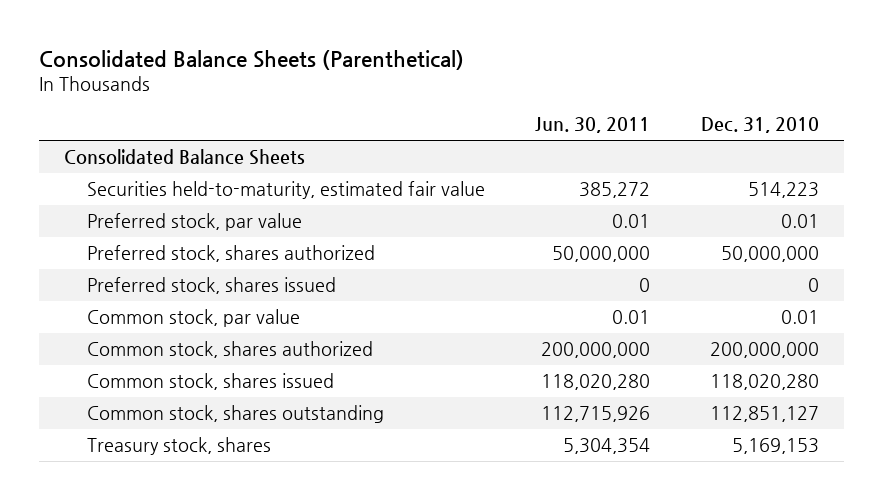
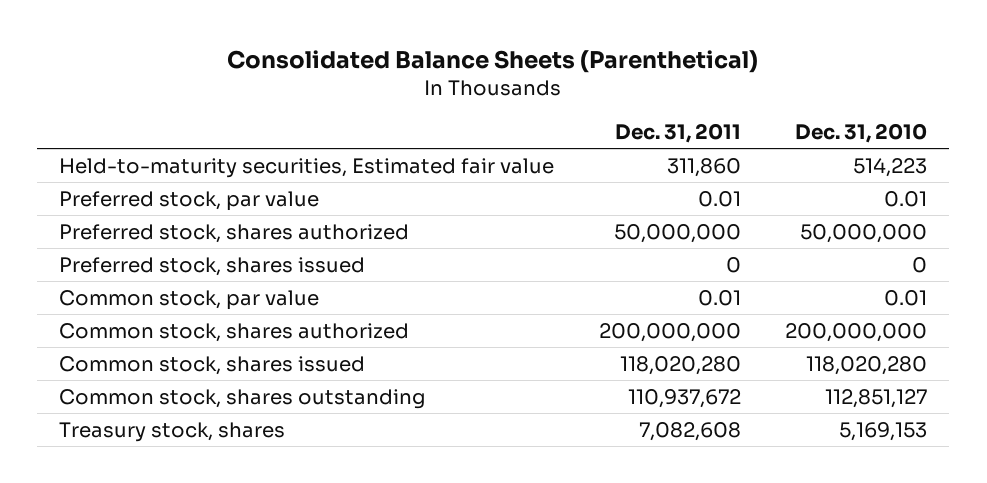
[535,117,651,134] Jun. 30, 2011 -> none
none -> [614,123,741,144] Dec. 31, 2011
[63,149,305,166] Consolidated Balance Sheets -> none
[86,181,485,200] Securities held-to-maturity, estimated fair value -> [59,157,555,178] Held-to-maturity securities, Estimated fair value

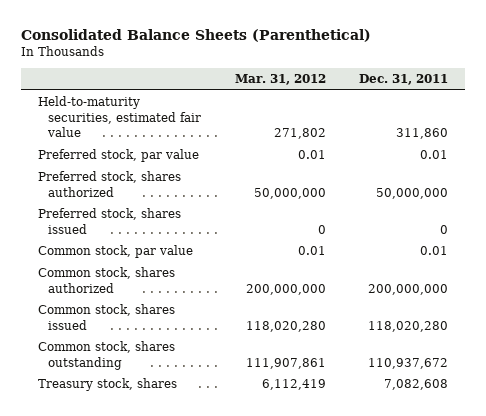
[795,123,928,144] Dec. 31, 2010 -> none
none -> [234,74,326,86] Mar. 31, 2012
[59,157,555,178] Held-to-maturity securities, Estimated fair value -> [38,96,202,138] Held-to-maturity securities, estimated fair value

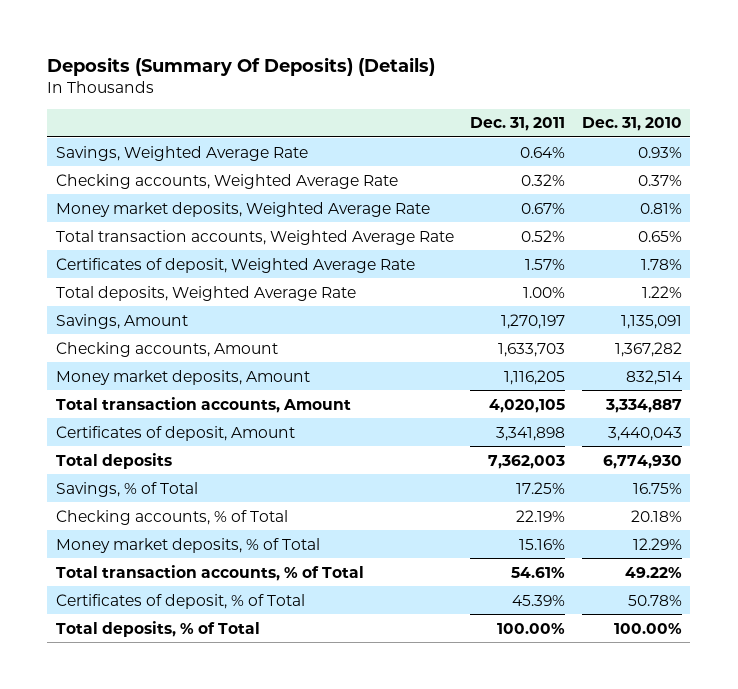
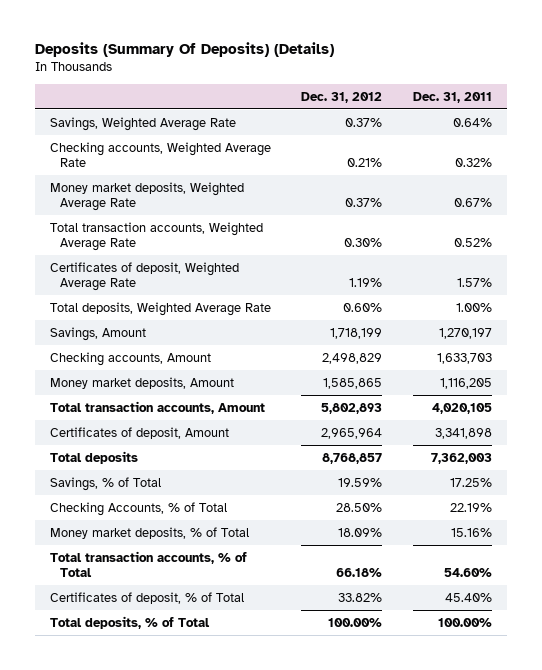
[581,117,682,132] Dec. 31, 2010 -> none
none -> [301,91,383,103] Dec. 31, 2012
[55,509,288,525] Checking accounts, % of Total -> [50,501,228,516] Checking Accounts, % of Total
[511,566,566,578] 54.61% -> [443,567,492,577] 54.60%
[512,594,566,606] 45.39% -> [444,592,492,602] 45.40%

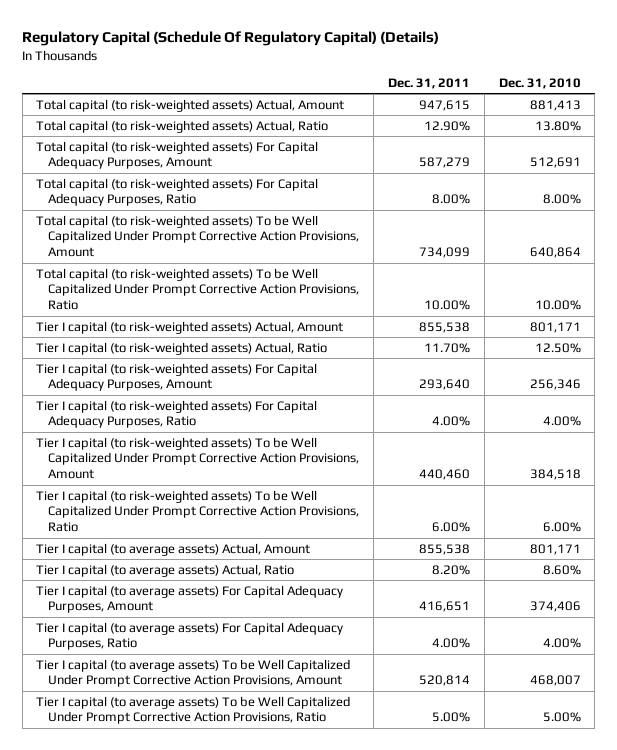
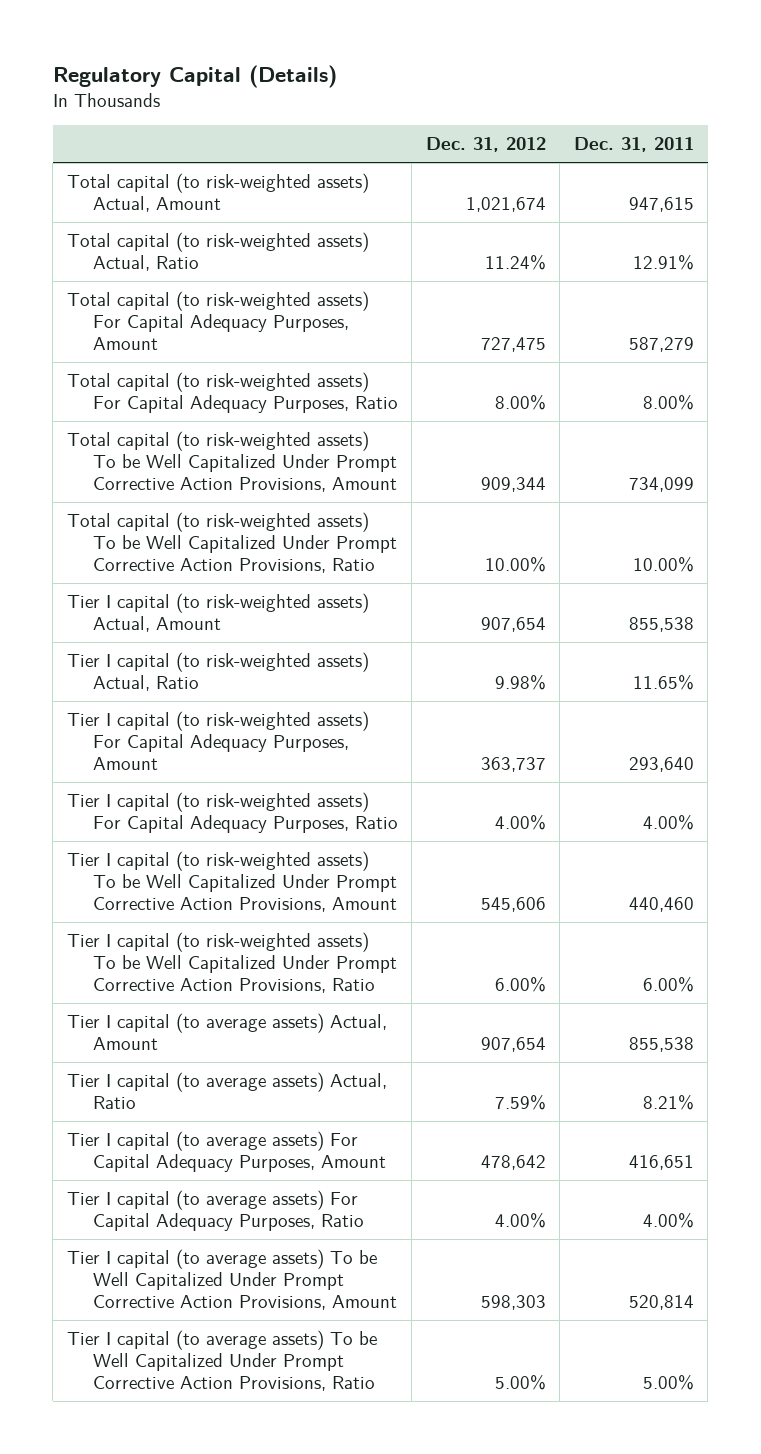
[22,31,440,47] Regulatory Capital (Schedule Of Regulatory Capital) (Details) -> [52,64,337,88] Regulatory Capital (Details)
[498,78,581,90] Dec. 31, 2010 -> none
none -> [425,137,546,153] Dec. 31, 2012
[423,120,470,131] 12.90% -> [632,254,694,271] 12.91%
[423,342,470,353] 11.70% -> [632,674,694,691] 11.65%
[431,564,470,575] 8.20% -> [642,1094,694,1111] 8.21%

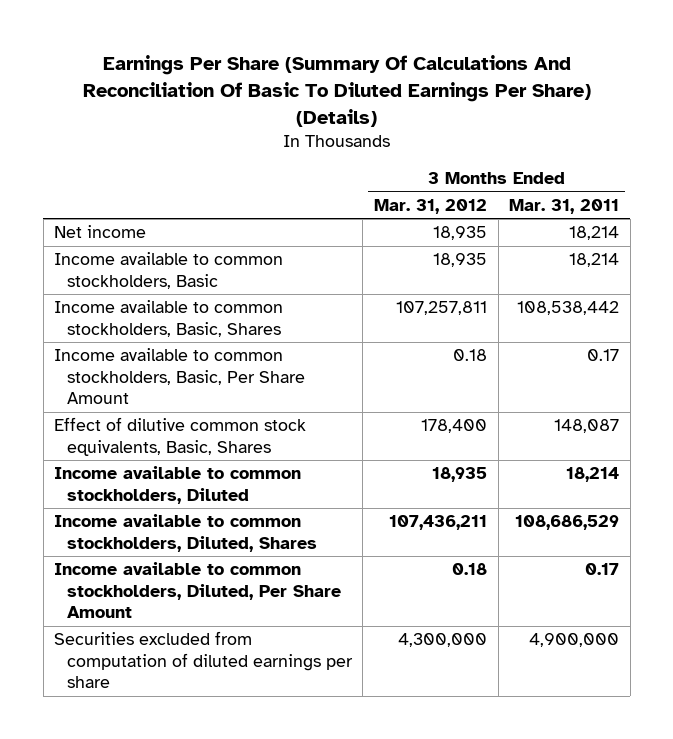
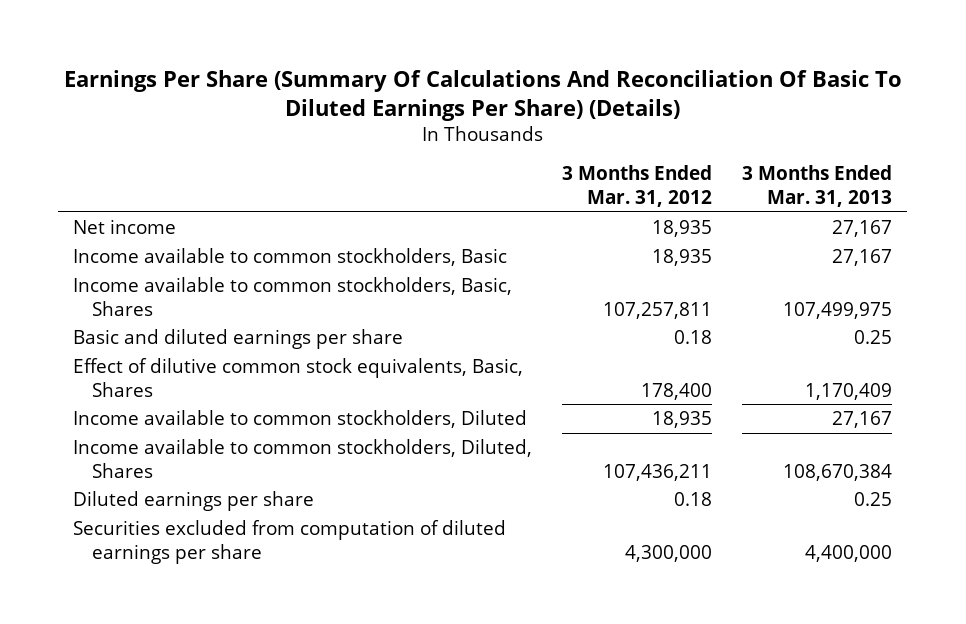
[509,198,620,214] Mar. 31, 2011 -> none
none -> [742,165,893,207] 3 Months Ended Mar. 31, 2013
[54,348,305,405] Income available to common stockholders, Basic, Per Share Amount -> [73,329,404,350] Basic and diluted earnings per share
[54,562,341,619] Income available to common stockholders, Diluted, Per Share Amount -> [73,491,315,512] Diluted earnings per share

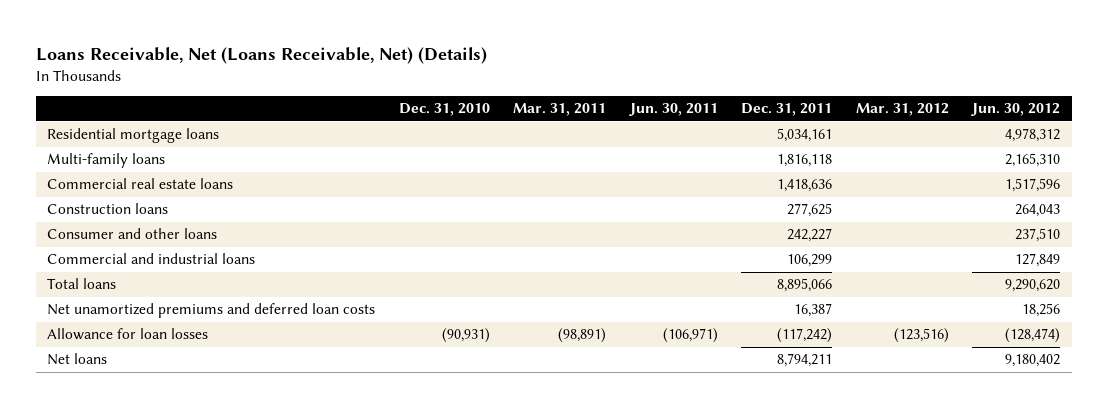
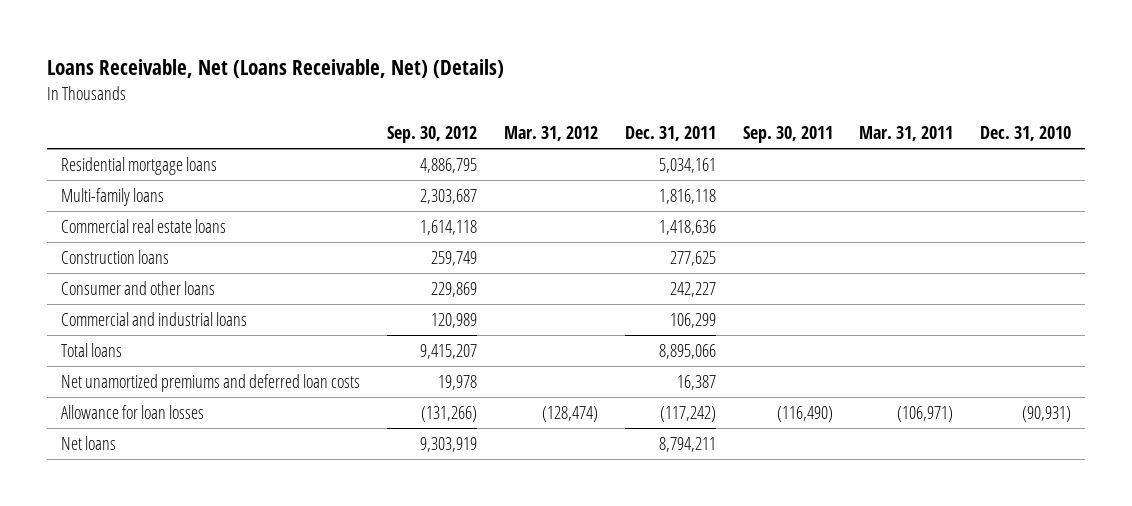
[628,103,718,117] Jun. 30, 2011 -> none
[970,103,1060,117] Jun. 30, 2012 -> none
none -> [386,126,477,144] Sep. 30, 2012
none -> [742,126,833,144] Sep. 30, 2011
[558,328,607,344] (98,891) -> [897,405,954,422] (106,971)
[893,328,949,344] (123,516) -> [541,405,598,422] (128,474)

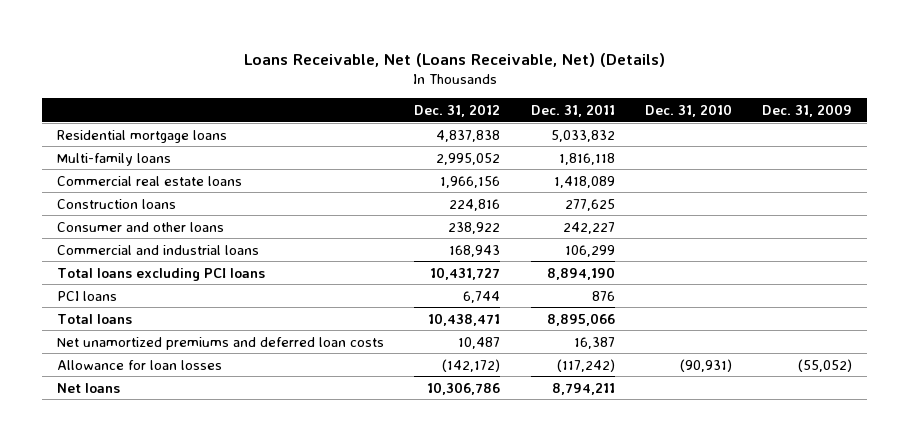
[386,126,477,144] Sep. 30, 2012 -> none
[503,126,598,142] Mar. 31, 2012 -> none
[742,126,833,144] Sep. 30, 2011 -> none
[859,126,954,142] Mar. 31, 2011 -> none
none -> [414,104,501,118] Dec. 31, 2012
none -> [761,104,852,118] Dec. 31, 2009
[658,157,716,173] 5,034,161 -> [550,129,615,142] 5,033,832
[658,219,716,235] 1,418,636 -> [553,175,615,188] 1,418,089
none -> [57,267,266,281] Total loans excluding PCI loans
none -> [57,290,118,301] PCI loans

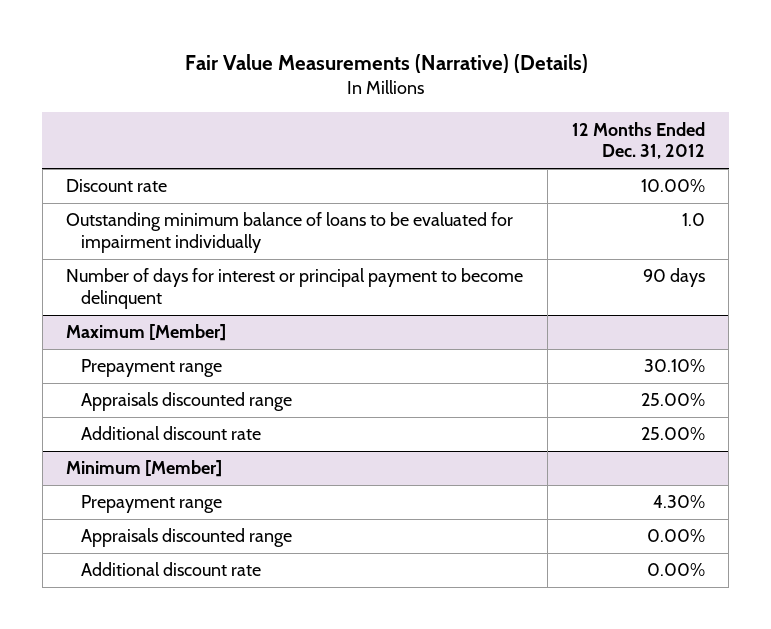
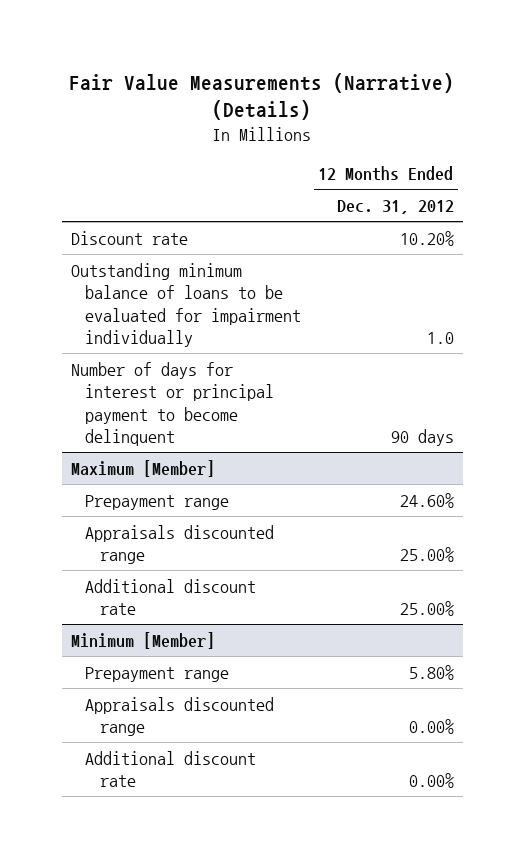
[640,179,705,193] 10.00% -> [399,230,454,246] 10.20%
[643,359,705,373] 30.10% -> [399,492,454,508] 24.60%
[652,495,705,509] 4.30% -> [408,664,454,680] 5.80%

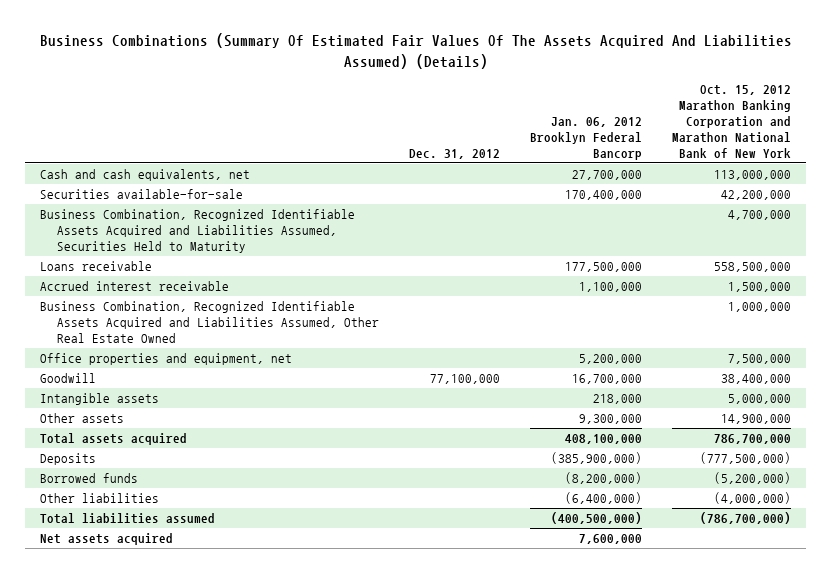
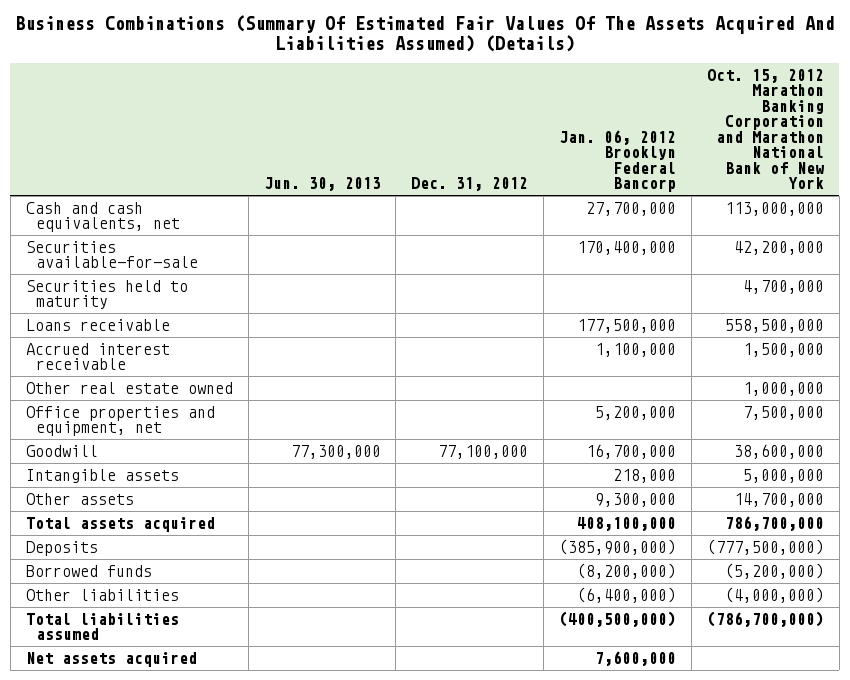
none -> [263,177,381,192] Jun. 30, 2013
[39,209,355,253] Business Combination, Recognized Identifiable Assets Acquired and Liabilities Assumed, Securities Held to Maturity -> [25,279,188,310] Securities held to maturity
[39,301,380,343] Business Combination, Recognized Identifiable Assets Acquired and Liabilities Assumed, Other Real Estate Owned -> [25,381,233,394] Other real estate owned
[721,374,792,385] 38,400,000 -> [733,443,824,459] 38,600,000
[721,414,792,425] 14,900,000 -> [733,492,824,507] 14,700,000

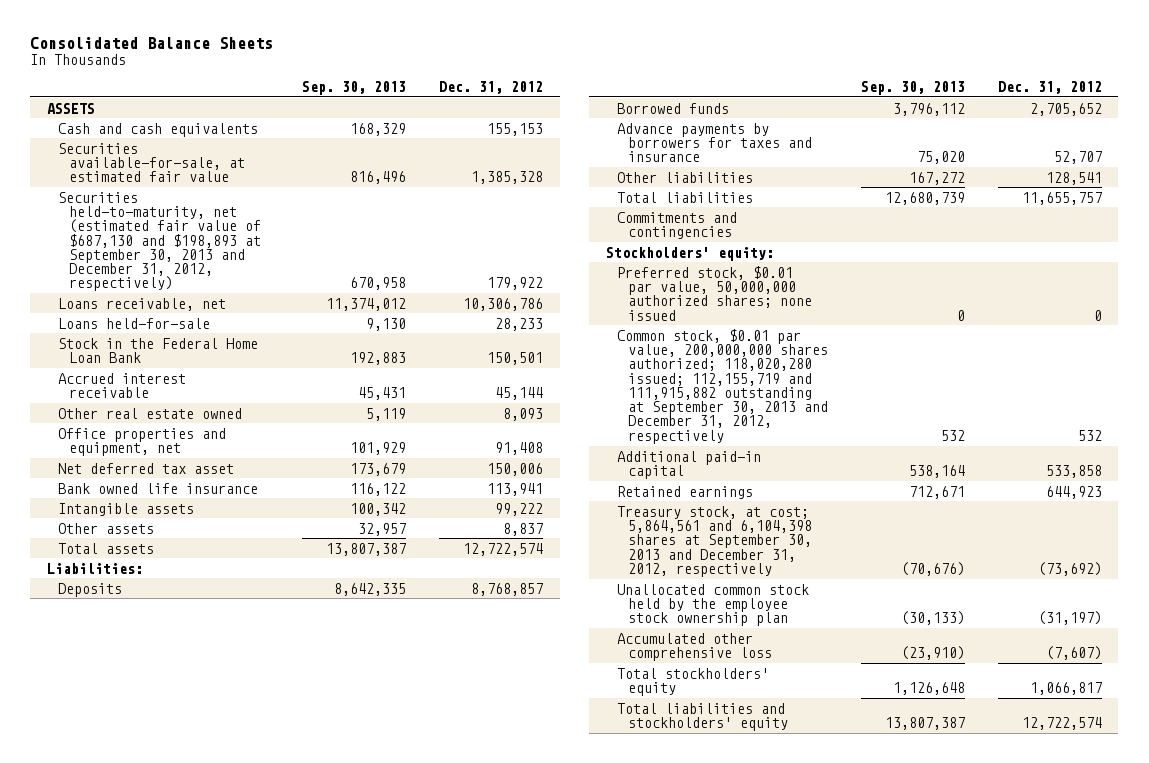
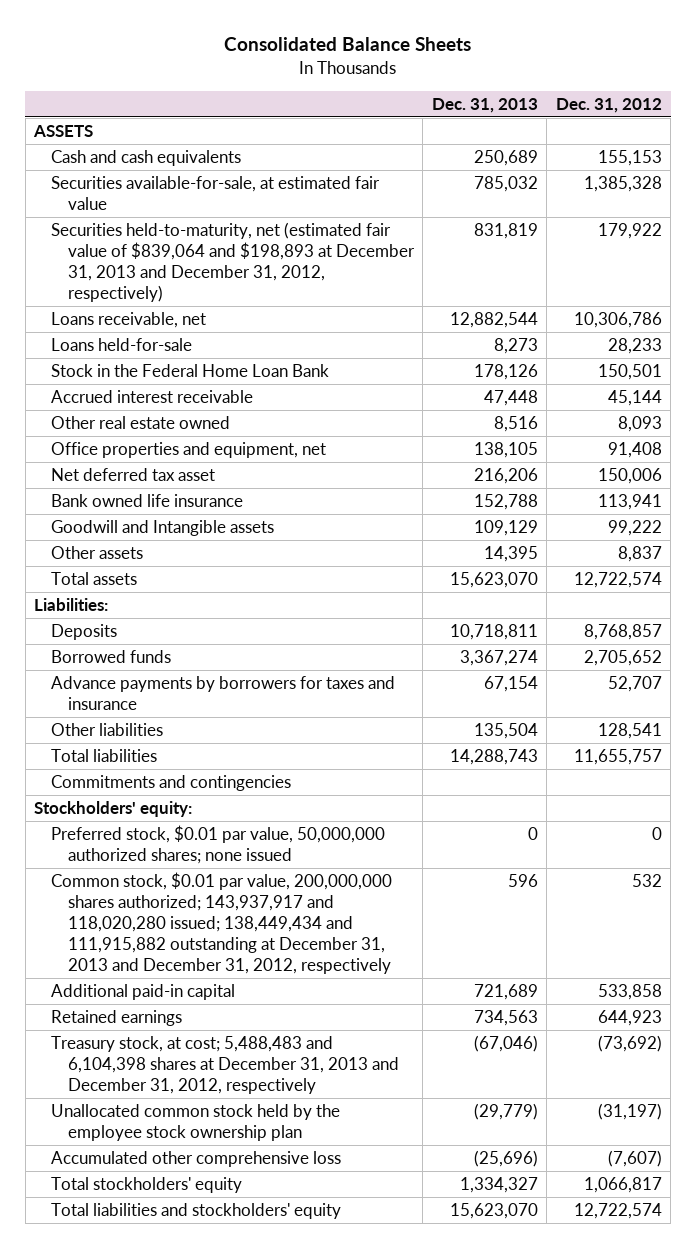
[302,81,407,96] Sep. 30, 2013 -> none
none -> [431,97,538,113] Dec. 31, 2013
[58,191,262,292] Securities held-to-maturity, net (estimated fair value of $687,130 and $198,893 at September 30, 2013 and December 31, 2012, respectively) -> [51,221,415,302] Securities held-to-maturity, net (estimated fair value of $839,064 and $198,893 at December 31, 2013 and December 31, 2012, respectively)
[58,502,195,516] Intangible assets -> [51,519,275,536] Goodwill and Intangible assets
[616,328,829,444] Common stock, $0.01 par value, 200,000,000 shares authorized; 118,020,280 issued; 112,155,719 and 111,915,882 outstanding at September 30, 2013 and December 31, 2012, respectively -> [51,871,393,974] Common stock, $0.01 par value, 200,000,000 shares authorized; 143,937,917 and 118,020,280 issued; 138,449,434 and 111,915,882 outstanding at December 31, 2013 and December 31, 2012, respectively
[616,505,813,577] Treasury stock, at cost; 5,864,561 and 6,104,398 shares at September 30, 2013 and December 31, 2012, respectively -> [51,1035,399,1094] Treasury stock, at cost; 5,488,483 and 6,104,398 shares at December 31, 2013 and December 31, 2012, respectively

